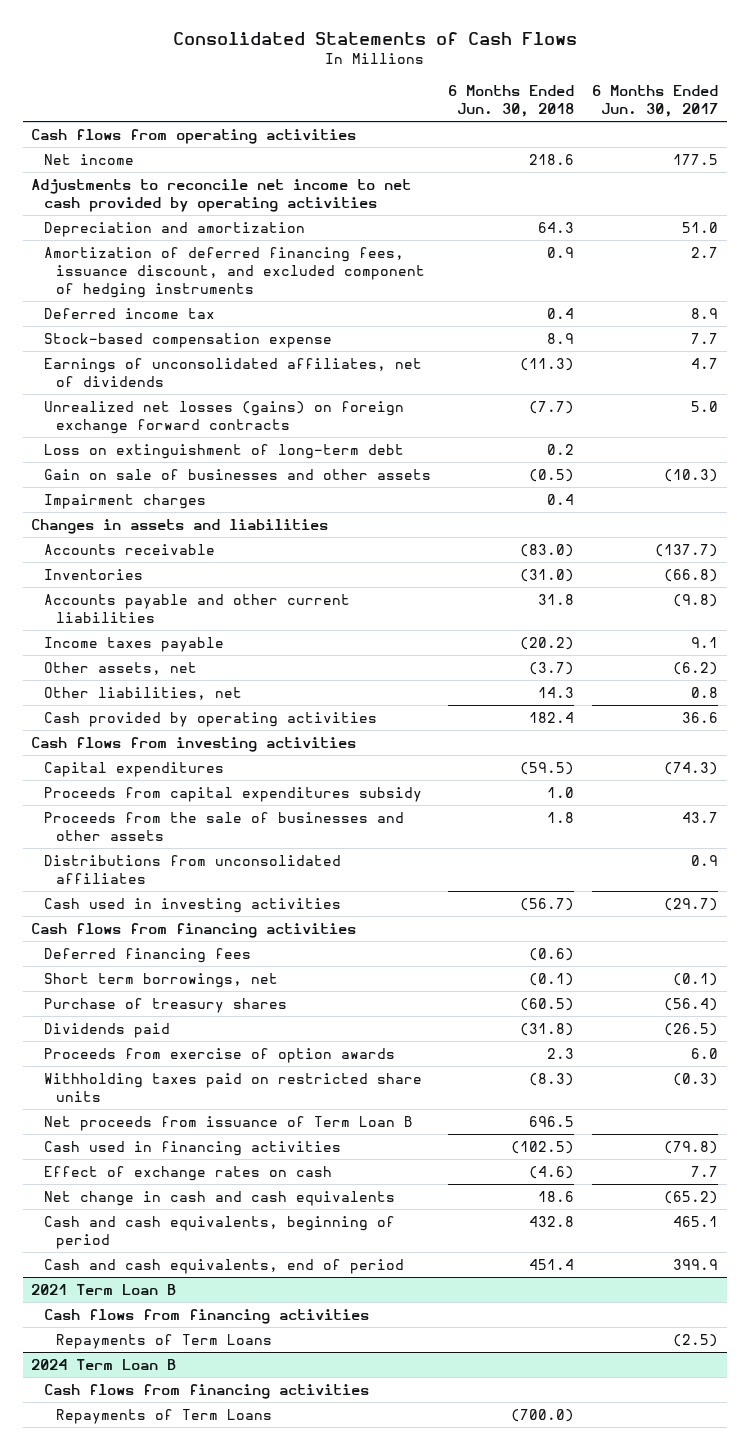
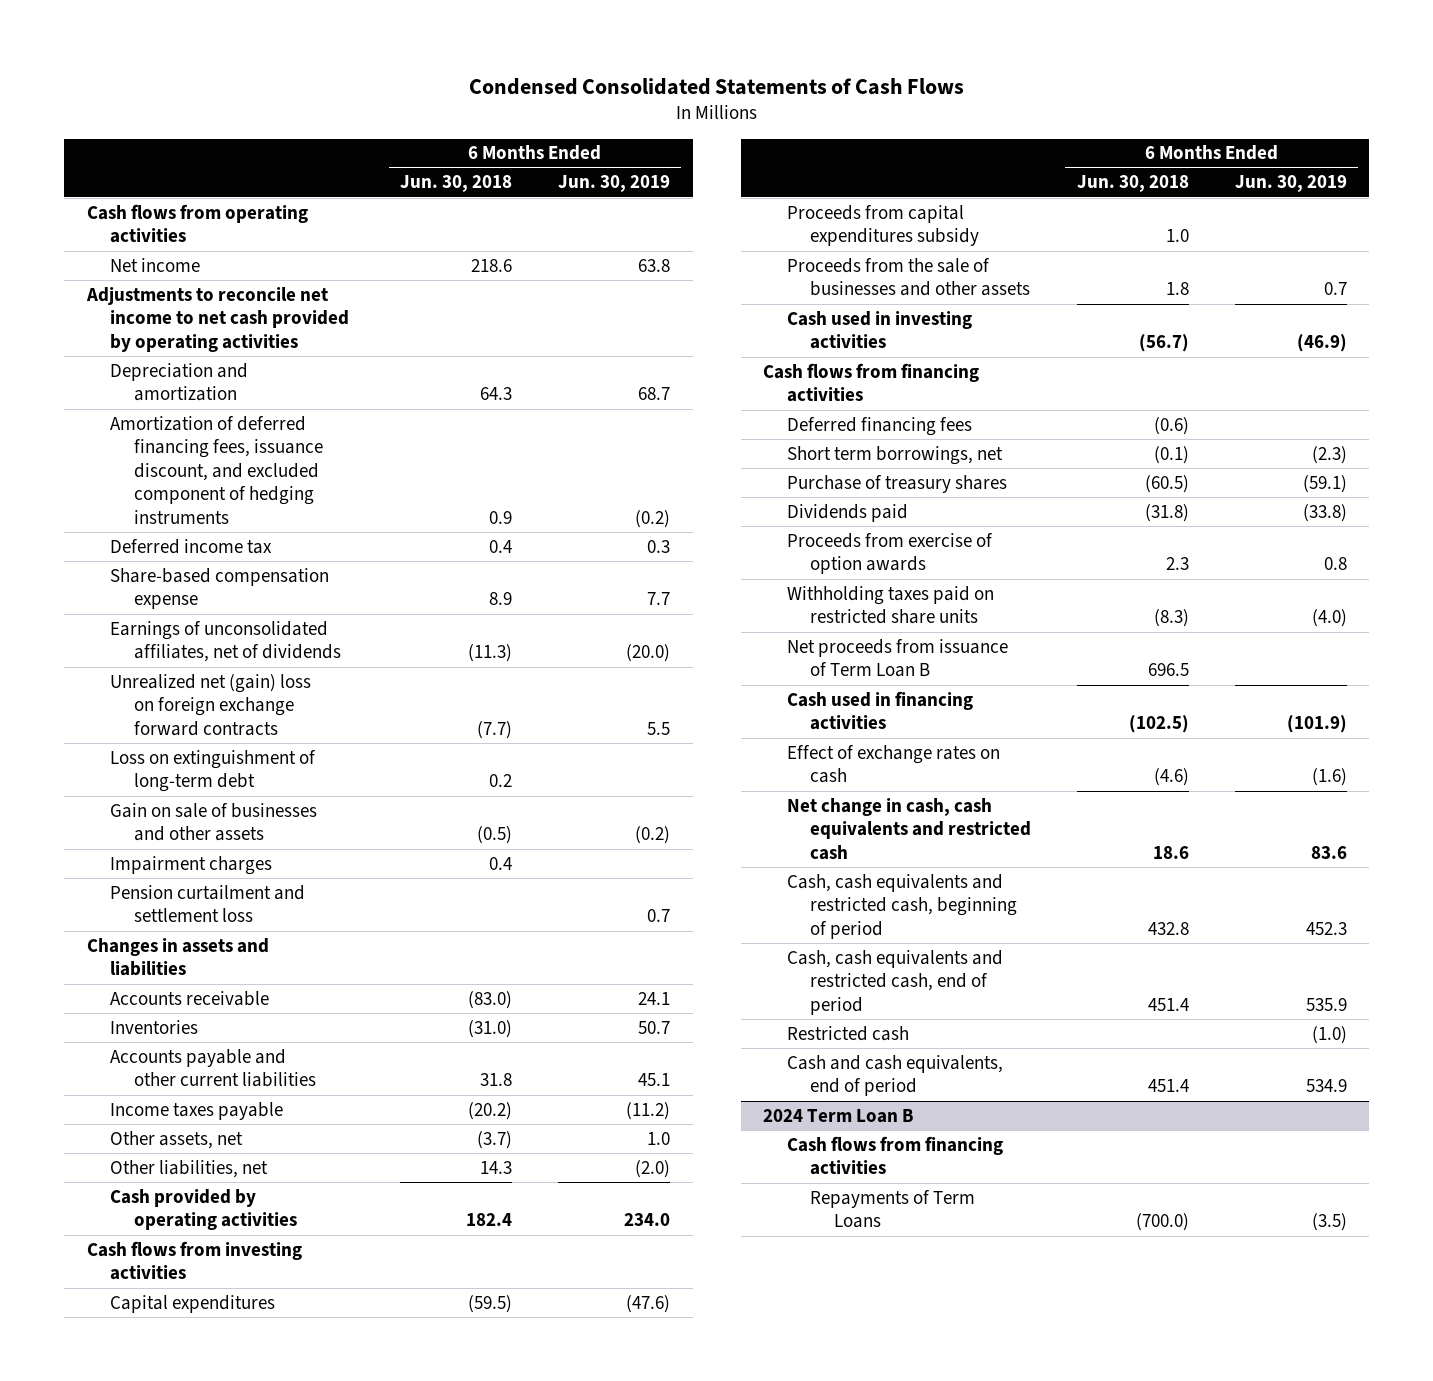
[172,31,577,45] Consolidated Statements of Cash Flows -> [468,77,964,95] Condensed Consolidated Statements of Cash Flows
[592,85,719,118] 6 Months Ended Jun. 30, 2017 -> none
none -> [557,175,670,193] Jun. 30, 2019
[43,332,332,348] Stock-based compensation expense -> [110,567,330,610] Share-based compensation expense
[43,400,404,435] Unrealized net losses (gains) on foreign exchange forward contracts -> [110,673,312,736] Unrealized net (gain) loss on foreign exchange forward contracts
none -> [110,884,306,923] Pension curtailment and settlement loss
[43,854,341,885] Distributions from unconsolidated affiliates -> none
[43,1190,395,1206] Net change in cash and cash equivalents -> [786,797,1032,860] Net change in cash, cash equivalents and restricted cash
[43,1215,395,1250] Cash and cash equivalents, beginning of period -> [786,873,1018,939] Cash, cash equivalents and restricted cash, beginning of period
none -> [786,949,1003,1015] Cash, cash equivalents and restricted cash, end of period
none -> [786,1025,909,1041] Restricted cash
[31,1283,177,1295] 2021 Term Loan B -> none
[43,1308,369,1324] Cash flows from financing activities -> none
[55,1333,272,1349] Repayments of Term Loans -> none

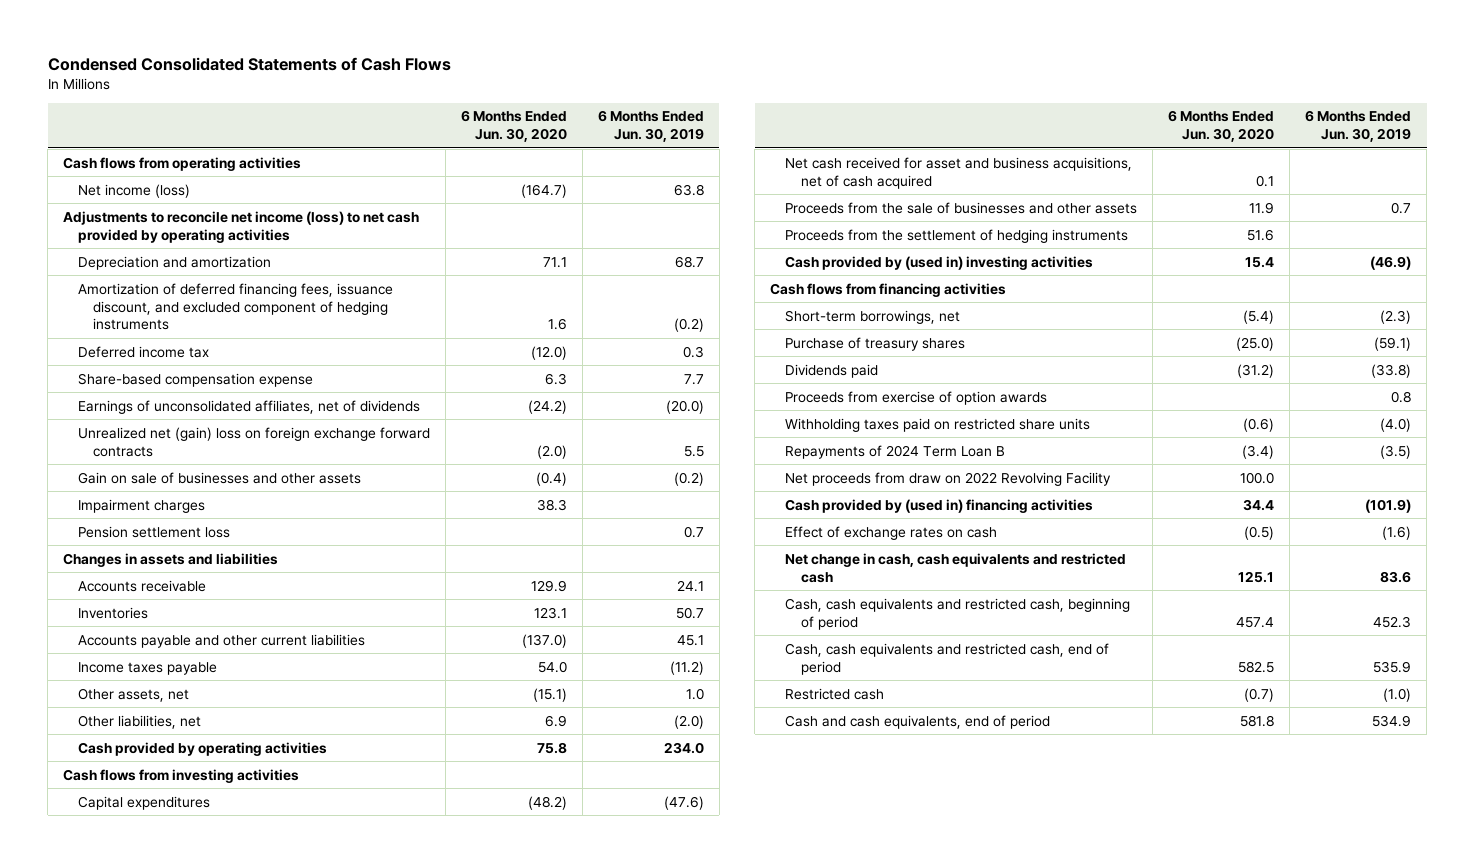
[400,175,513,193] Jun. 30, 2018 -> none
none -> [461,110,568,143] 6 Months Ended Jun. 30, 2020
[110,257,201,272] Net income -> [78,183,191,198] Net income (loss)
[85,286,350,352] Adjustments to reconcile net income to net cash provided by operating activities -> [62,210,419,243] Adjustments to reconcile net income (loss) to net cash provided by operating activities
[110,749,317,793] Loss on extinguishment of long-term debt -> none
[110,884,306,923] Pension curtailment and settlement loss -> [78,525,231,538] Pension settlement loss
[786,204,980,247] Proceeds from capital expenditures subsidy -> none
none -> [785,156,1133,189] Net cash received for asset and business acquisitions, net of cash acquired
none -> [785,228,1129,243] Proceeds from the settlement of hedging instruments
[786,310,972,350] Cash used in investing activities -> [785,255,1094,270] Cash provided by (used in) investing activities
[786,416,972,436] Deferred financing fees -> none
[786,445,1003,465] Short term borrowings, net -> [785,309,961,324] Short-term borrowings, net
[786,638,1008,678] Net proceeds from issuance of Term Loan B -> none
none -> [785,444,1006,459] Repayments of 2024 Term Loan B
none -> [785,471,1112,486] Net proceeds from draw on 2022 Revolving Facility
[786,690,973,731] Cash used in financing activities -> [785,498,1094,513] Cash provided by (used in) financing activities
[763,1108,915,1123] 2024 Term Loan B -> none
[786,1135,1003,1176] Cash flows from financing activities -> none
[810,1189,976,1229] Repayments of Term Loans -> none

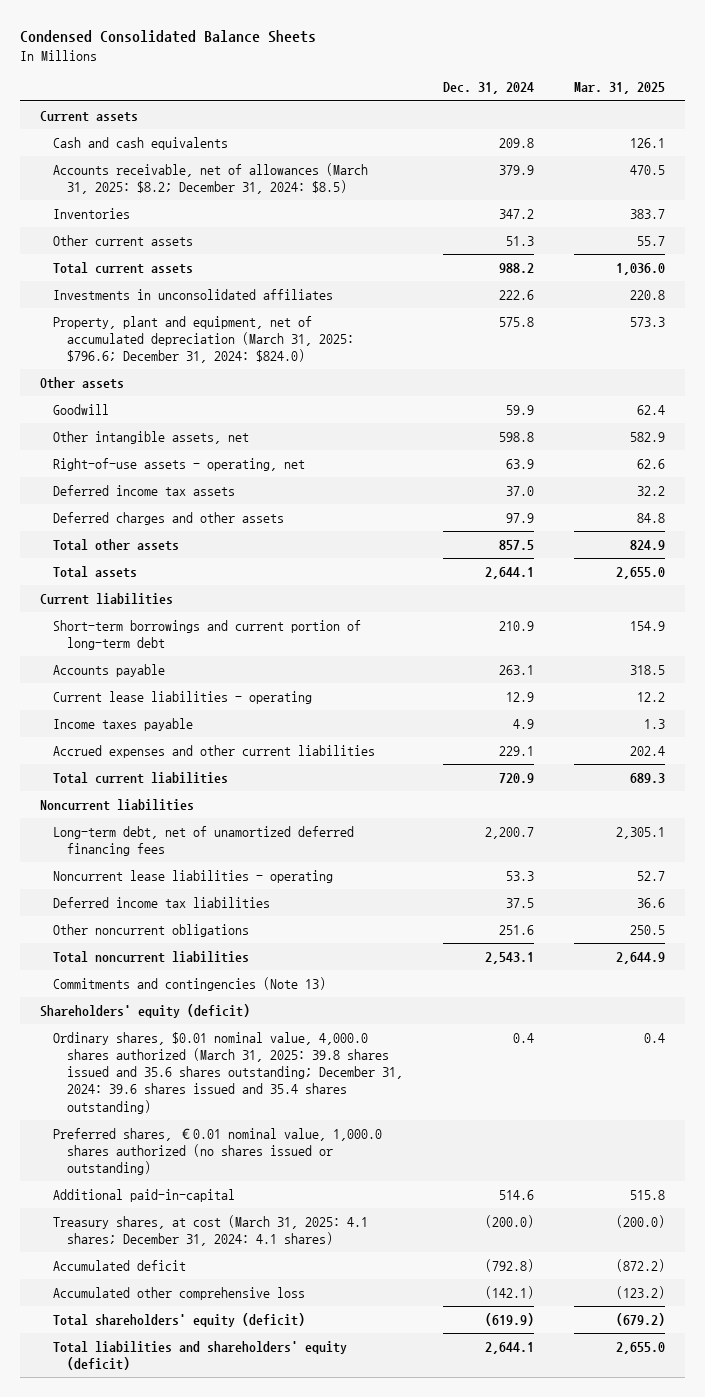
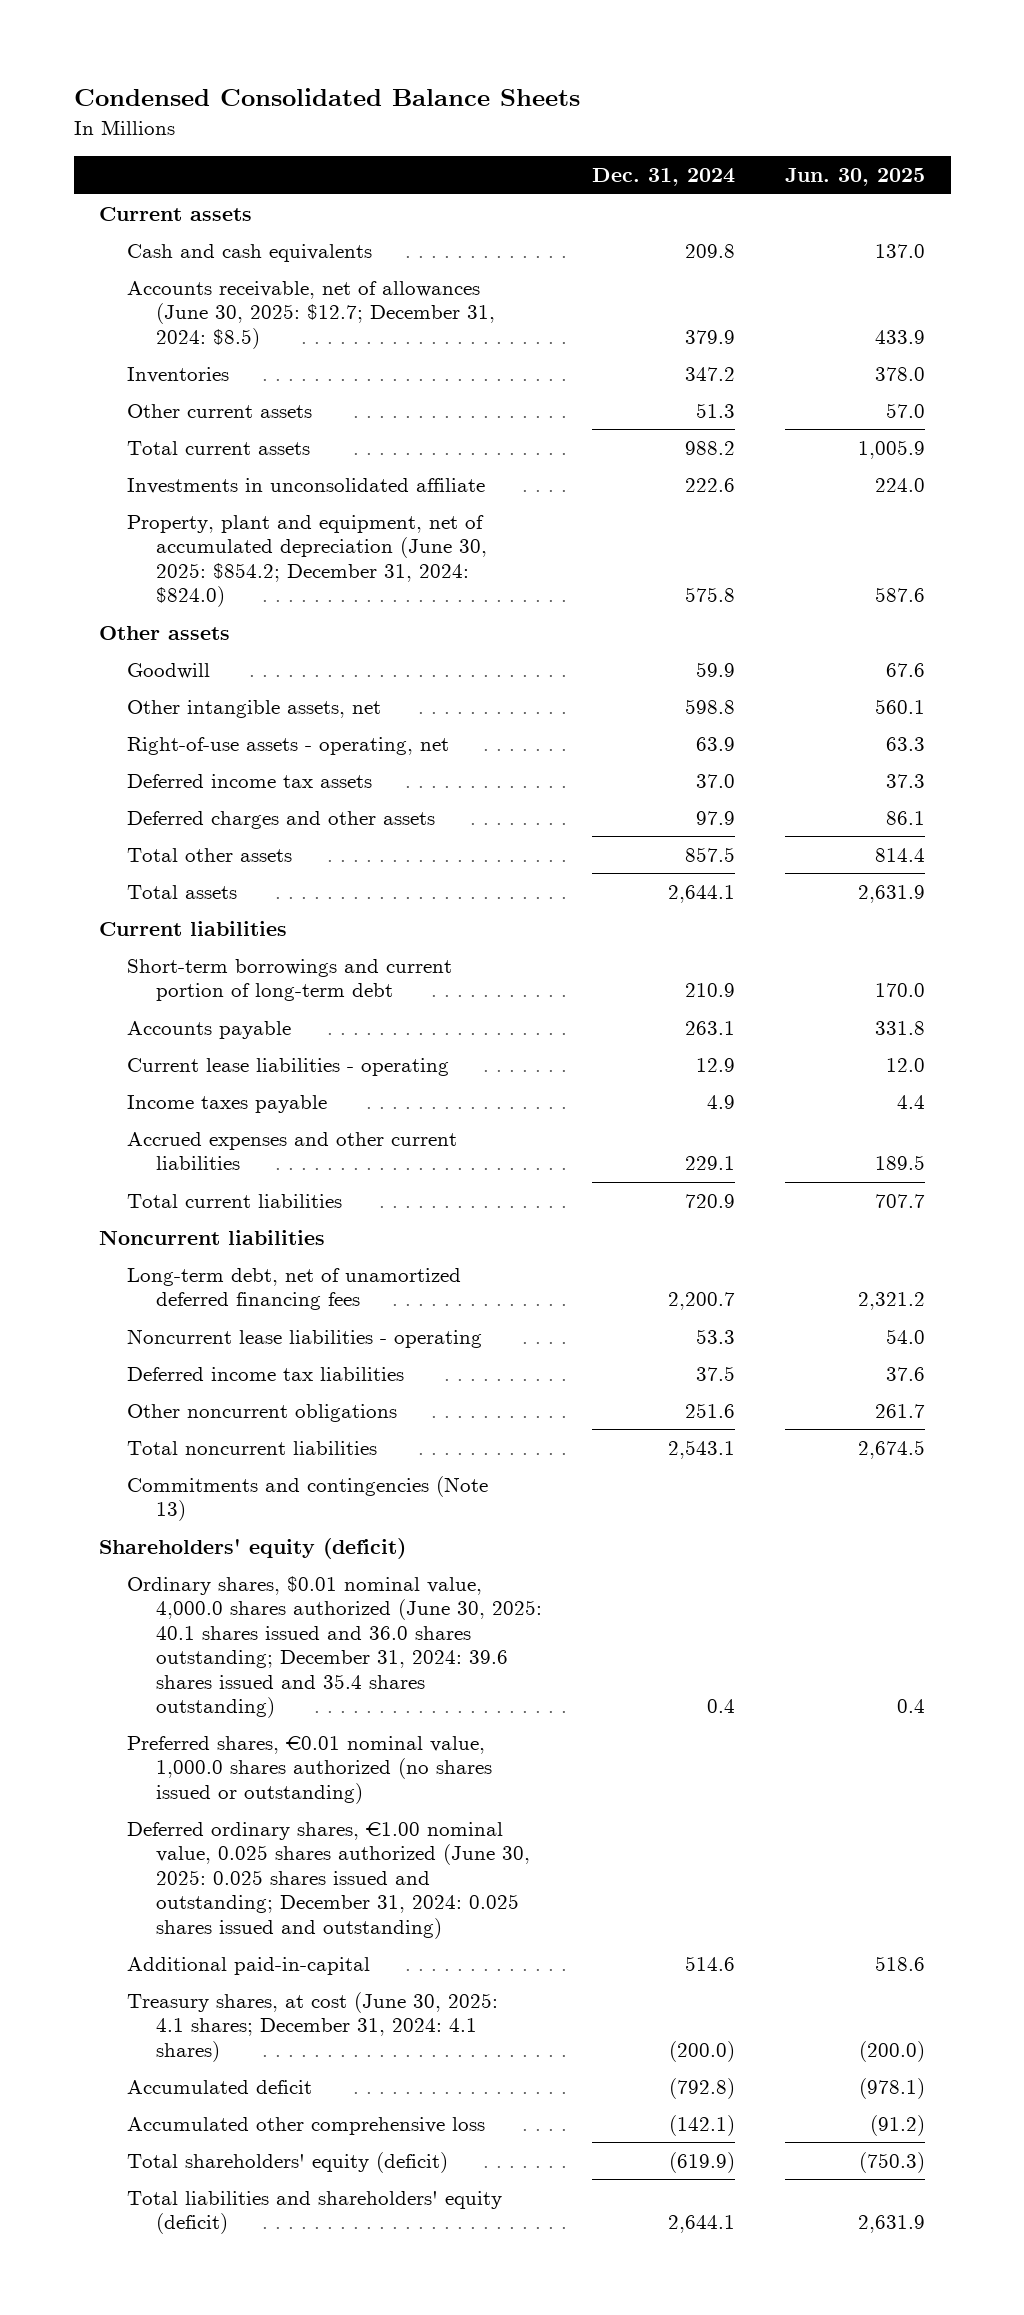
[573,82,665,95] Mar. 31, 2025 -> none
none -> [785,168,926,187] Jun. 30, 2025
[53,162,369,195] Accounts receivable, net of allowances (March 31, 2025: $8.2; December 31, 2024: $8.5) -> [127,280,495,349] Accounts receivable, net of allowances (June 30, 2025: $12.7; December 31, 2024: $8.5)
[53,288,334,300] Investments in unconsolidated affiliates -> [127,477,486,494] Investments in unconsolidated affiliate
[53,315,354,364] Property, plant and equipment, net of accumulated depreciation (March 31, 2025: $796.6; December 31, 2024: $824.0) -> [127,514,487,608] Property, plant and equipment, net of accumulated depreciation (June 30, 2025: $854.2; December 31, 2024: $824.0)
[53,1031,403,1114] Ordinary shares, $0.01 nominal value, 4,000.0 shares authorized (March 31, 2025: 39.8 shares issued and 35.6 shares outstanding; December 31, 2024: 39.6 shares issued and 35.4 shares outstanding) -> [127,1575,542,1718] Ordinary shares, $0.01 nominal value, 4,000.0 shares authorized (June 30, 2025: 40.1 shares issued and 36.0 shares outstanding; December 31, 2024: 39.6 shares issued and 35.4 shares outstanding)
none -> [127,1821,530,1939] Deferred ordinary shares, €1.00 nominal value, 0.025 shares authorized (June 30, 2025: 0.025 shares issued and outstanding; December 31, 2024: 0.025 shares issued and outstanding)
[53,1214,369,1247] Treasury shares, at cost (March 31, 2025: 4.1 shares; December 31, 2024: 4.1 shares) -> [127,1991,499,2062] Treasury shares, at cost (June 30, 2025: 4.1 shares; December 31, 2024: 4.1 shares)

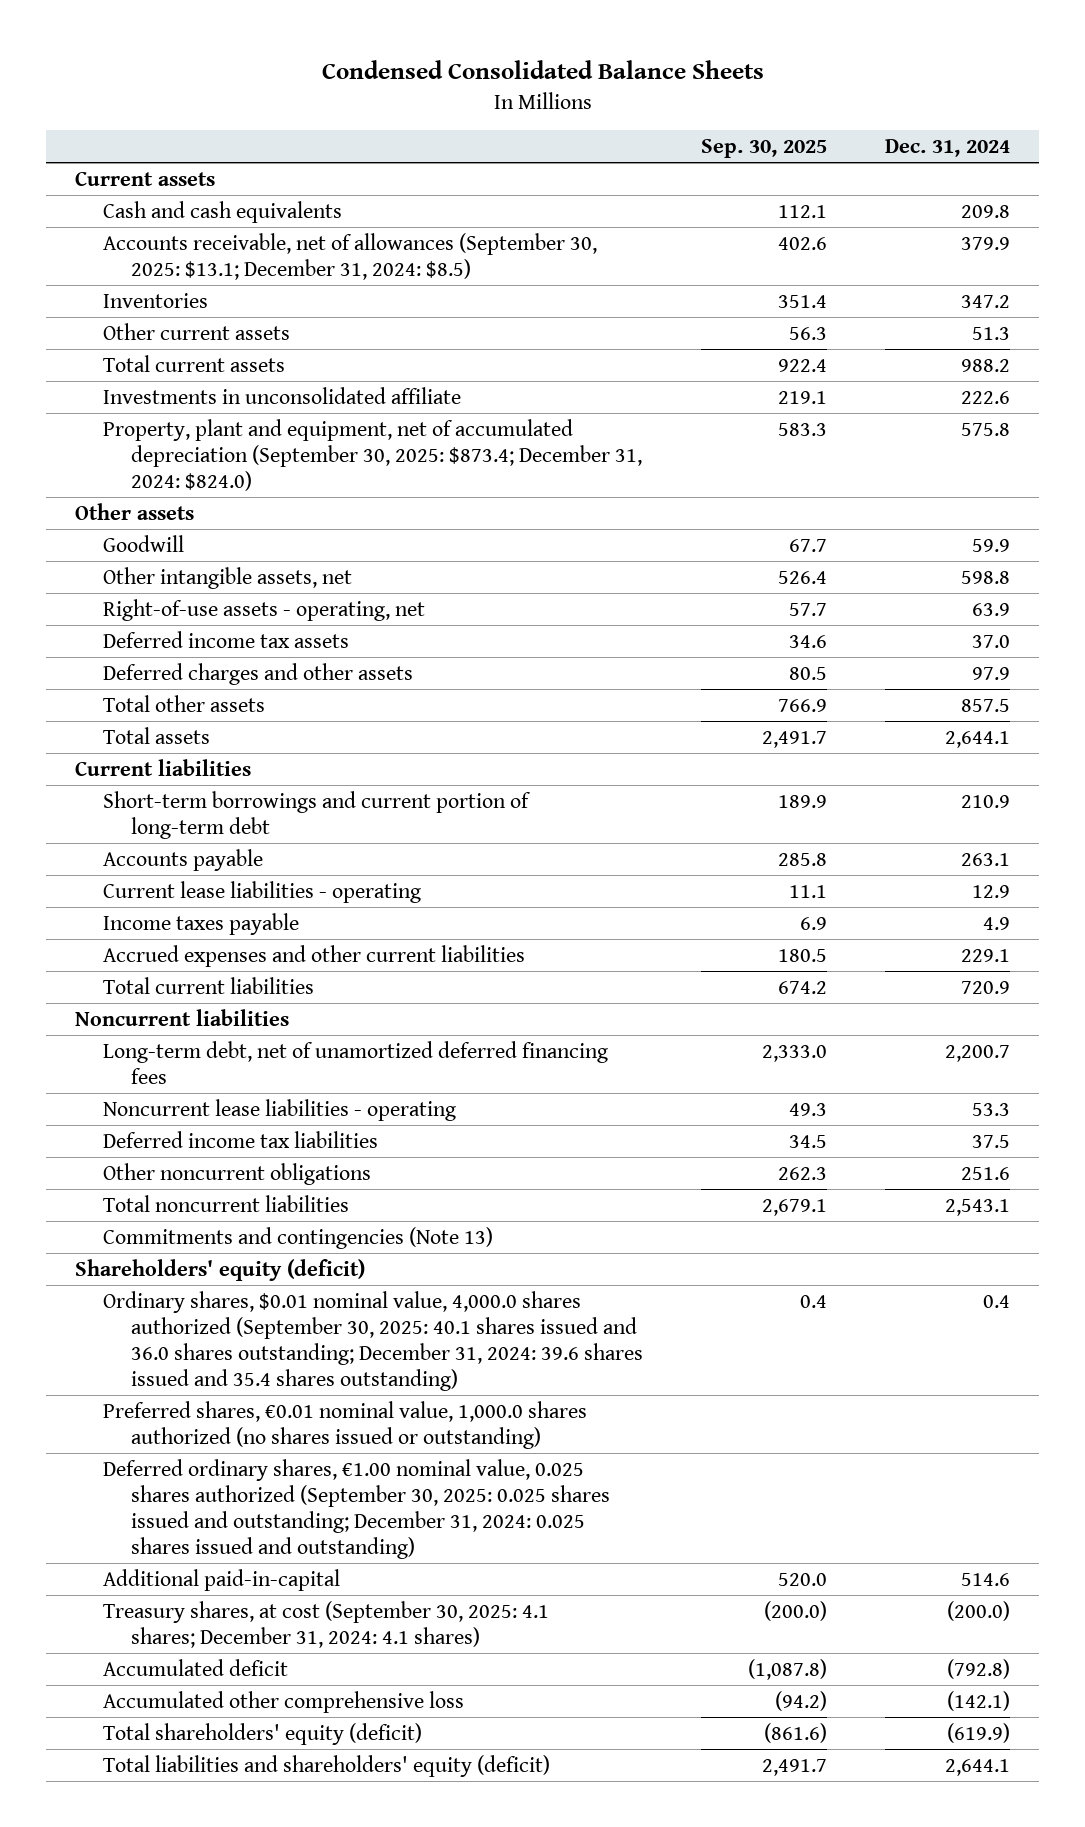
[785,168,926,187] Jun. 30, 2025 -> none
none -> [700,139,827,159] Sep. 30, 2025
[127,280,495,349] Accounts receivable, net of allowances (June 30, 2025: $12.7; December 31, 2024: $8.5) -> [102,232,597,280] Accounts receivable, net of allowances (September 30, 2025: $13.1; December 31, 2024: $8.5)
[127,514,487,608] Property, plant and equipment, net of accumulated depreciation (June 30, 2025: $854.2; December 31, 2024: $824.0) -> [102,418,642,492] Property, plant and equipment, net of accumulated depreciation (September 30, 2025: $873.4; December 31, 2024: $824.0)
[127,1575,542,1718] Ordinary shares, $0.01 nominal value, 4,000.0 shares authorized (June 30, 2025: 40.1 shares issued and 36.0 shares outstanding; December 31, 2024: 39.6 shares issued and 35.4 shares outstanding) -> [102,1290,643,1392] Ordinary shares, $0.01 nominal value, 4,000.0 shares authorized (September 30, 2025: 40.1 shares issued and 36.0 shares outstanding; December 31, 2024: 39.6 shares issued and 35.4 shares outstanding)
[127,1821,530,1939] Deferred ordinary shares, €1.00 nominal value, 0.025 shares authorized (June 30, 2025: 0.025 shares issued and outstanding; December 31, 2024: 0.025 shares issued and outstanding) -> [102,1458,610,1560] Deferred ordinary shares, €1.00 nominal value, 0.025 shares authorized (September 30, 2025: 0.025 shares issued and outstanding; December 31, 2024: 0.025 shares issued and outstanding)
[127,1991,499,2062] Treasury shares, at cost (June 30, 2025: 4.1 shares; December 31, 2024: 4.1 shares) -> [102,1600,549,1648] Treasury shares, at cost (September 30, 2025: 4.1 shares; December 31, 2024: 4.1 shares)

